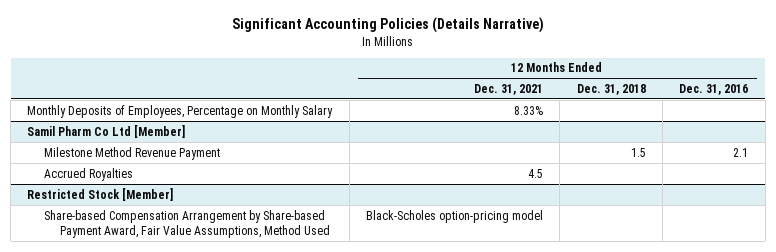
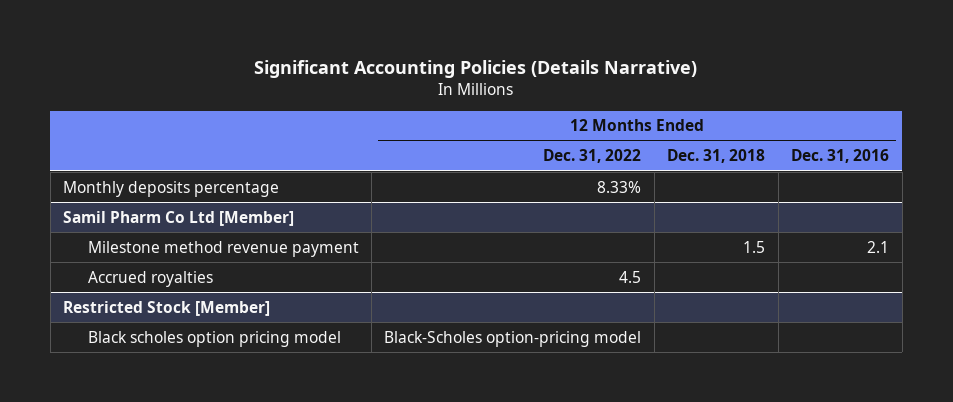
[474,83,544,95] Dec. 31, 2021 -> none
none -> [543,149,642,164] Dec. 31, 2022
[27,104,334,118] Monthly Deposits of Employees, Percentage on Monthly Salary -> [63,180,280,197] Monthly deposits percentage
[43,146,220,160] Milestone Method Revenue Payment -> [87,240,359,257] Milestone method revenue payment
[43,167,133,181] Accrued Royalties -> [87,270,213,287] Accrued royalties
[43,209,331,239] Share-based Compensation Arrangement by Share-based Payment Award, Fair Value Assumptions, Method Used -> [87,330,341,347] Black scholes option pricing model

